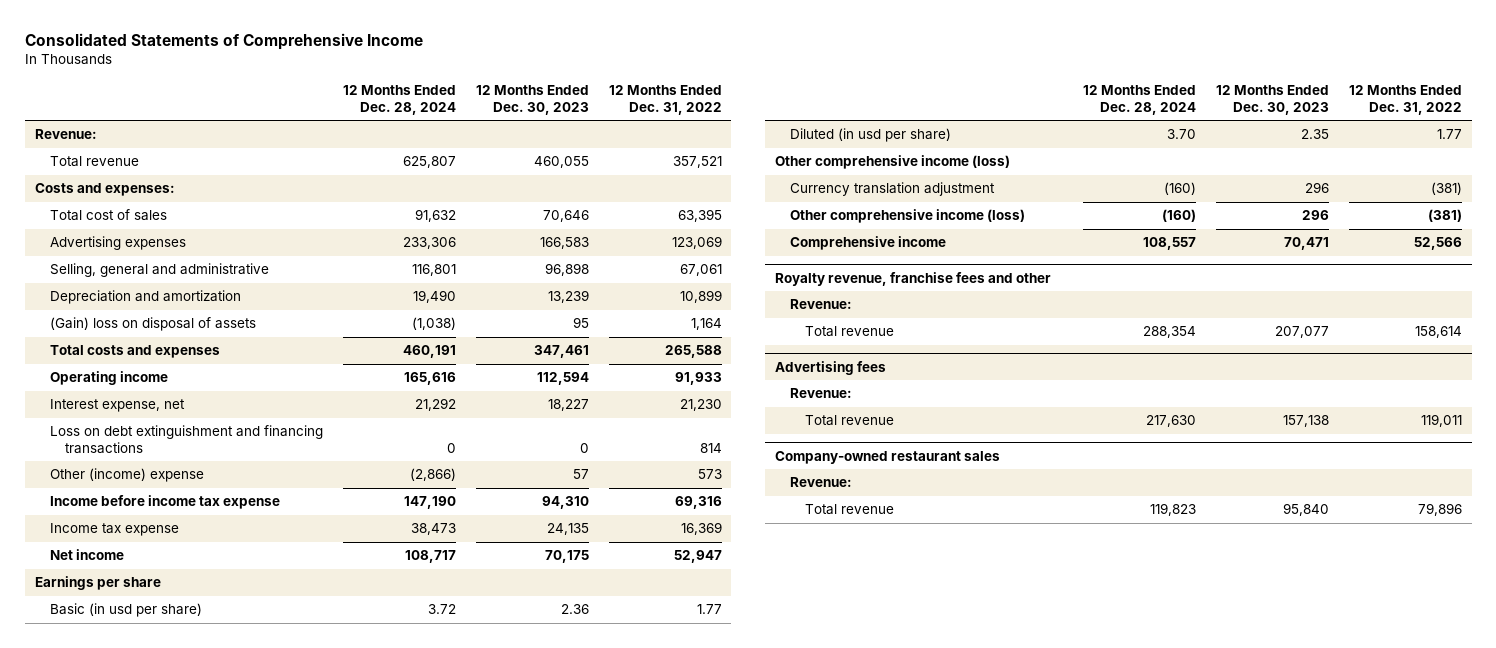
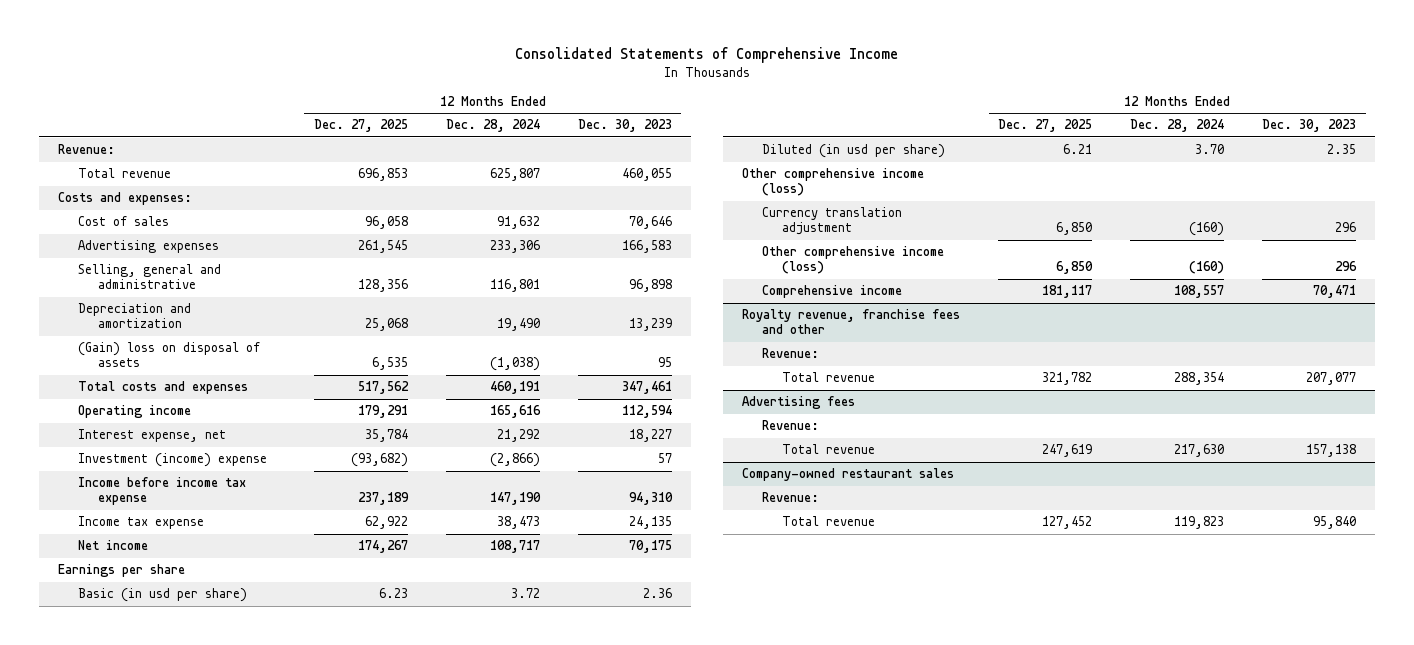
[608,85,722,115] 12 Months Ended Dec. 31, 2022 -> none
none -> [313,119,408,133] Dec. 27, 2025
[49,209,167,222] Total cost of sales -> [78,216,170,227] Cost of sales
[49,425,323,454] Loss on debt extinguishment and financing transactions -> none
[49,468,204,483] Other (income) expense -> [78,453,268,468] Investment (income) expense

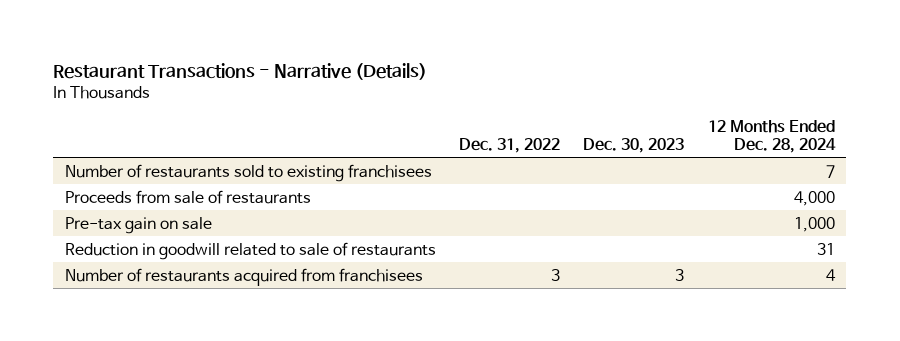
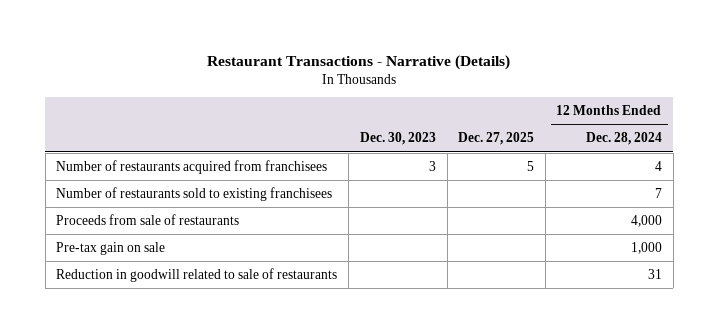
[459,137,561,153] Dec. 31, 2022 -> none
none -> [458,132,535,146] Dec. 27, 2025
[64,267,423,286] Number of restaurants acquired from franchisees -> [56,159,328,174] Number of restaurants acquired from franchisees

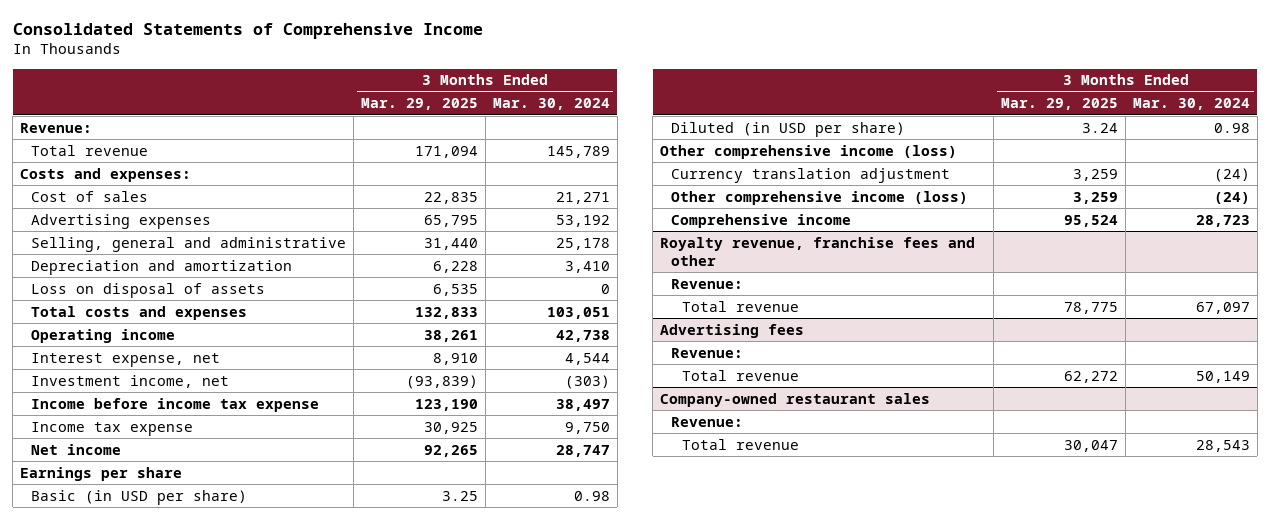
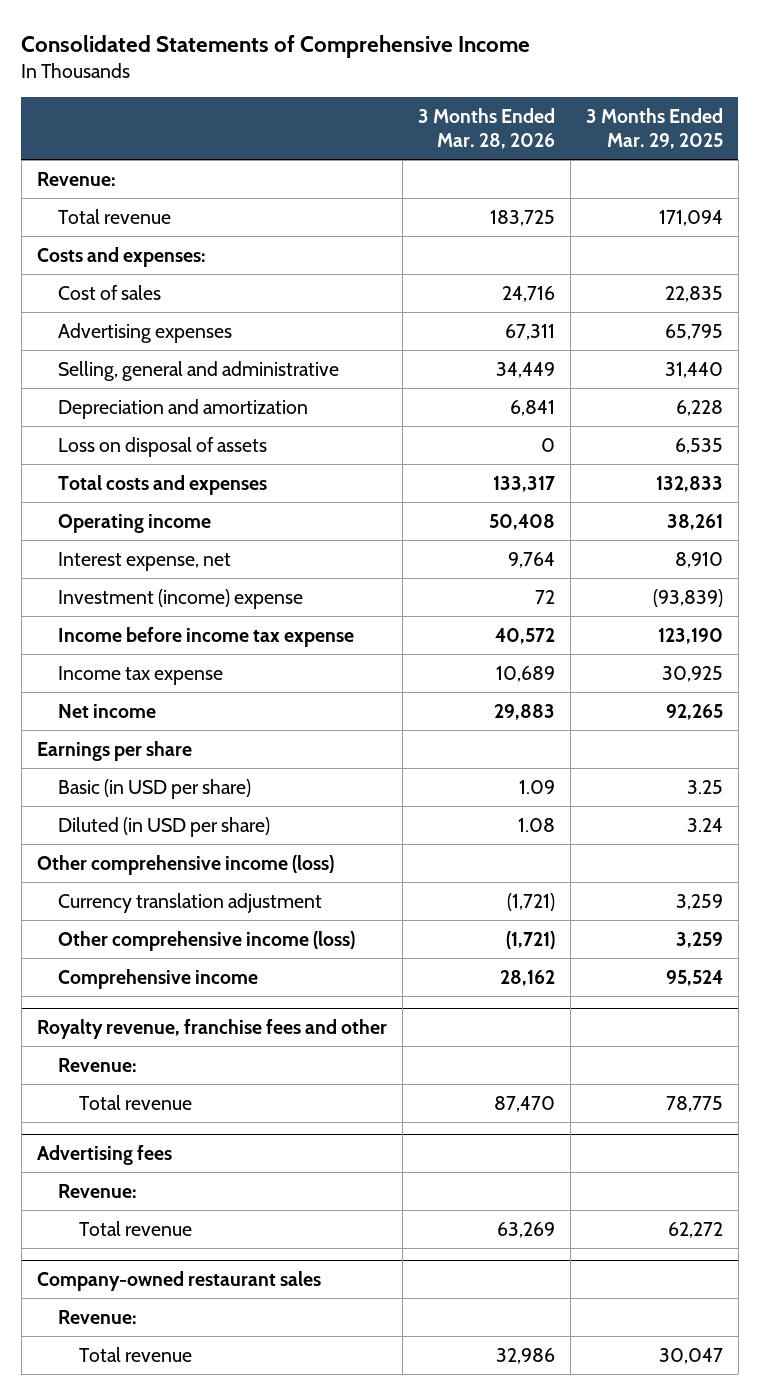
[492,98,610,111] Mar. 30, 2024 -> none
none -> [417,108,555,150] 3 Months Ended Mar. 28, 2026
[31,374,230,388] Investment income, net -> [58,588,304,609] Investment (income) expense

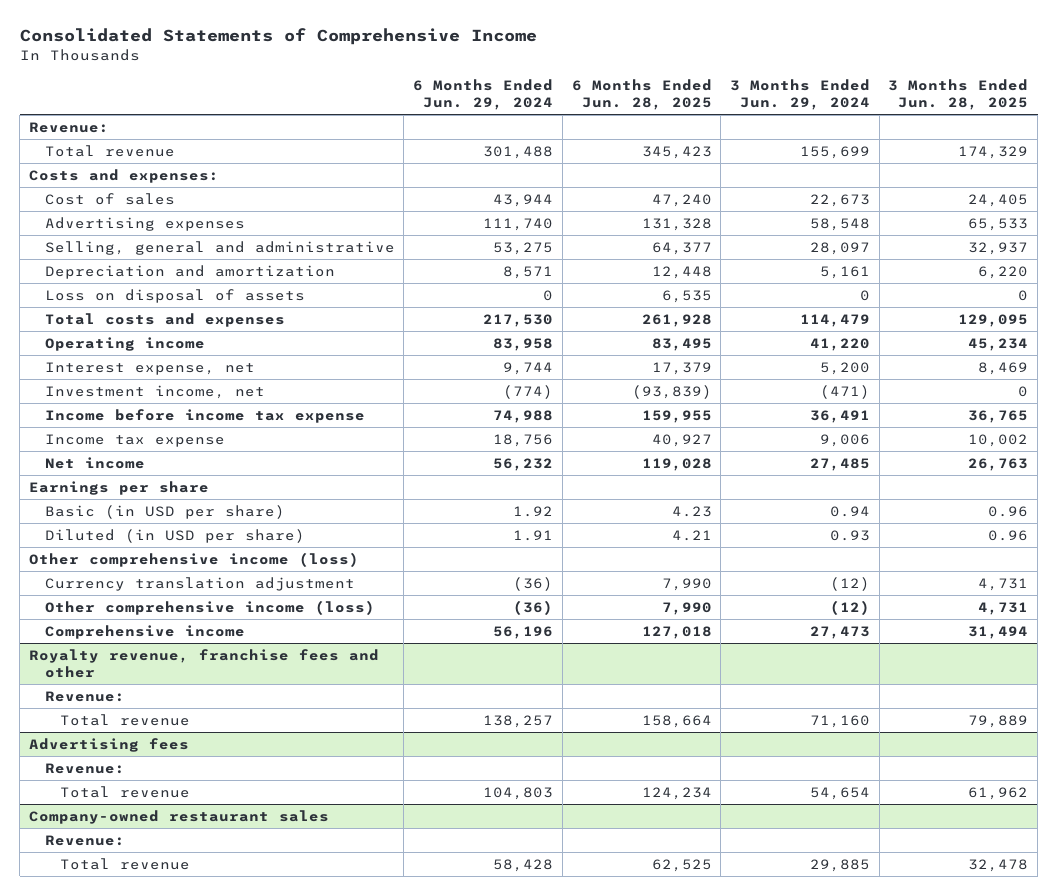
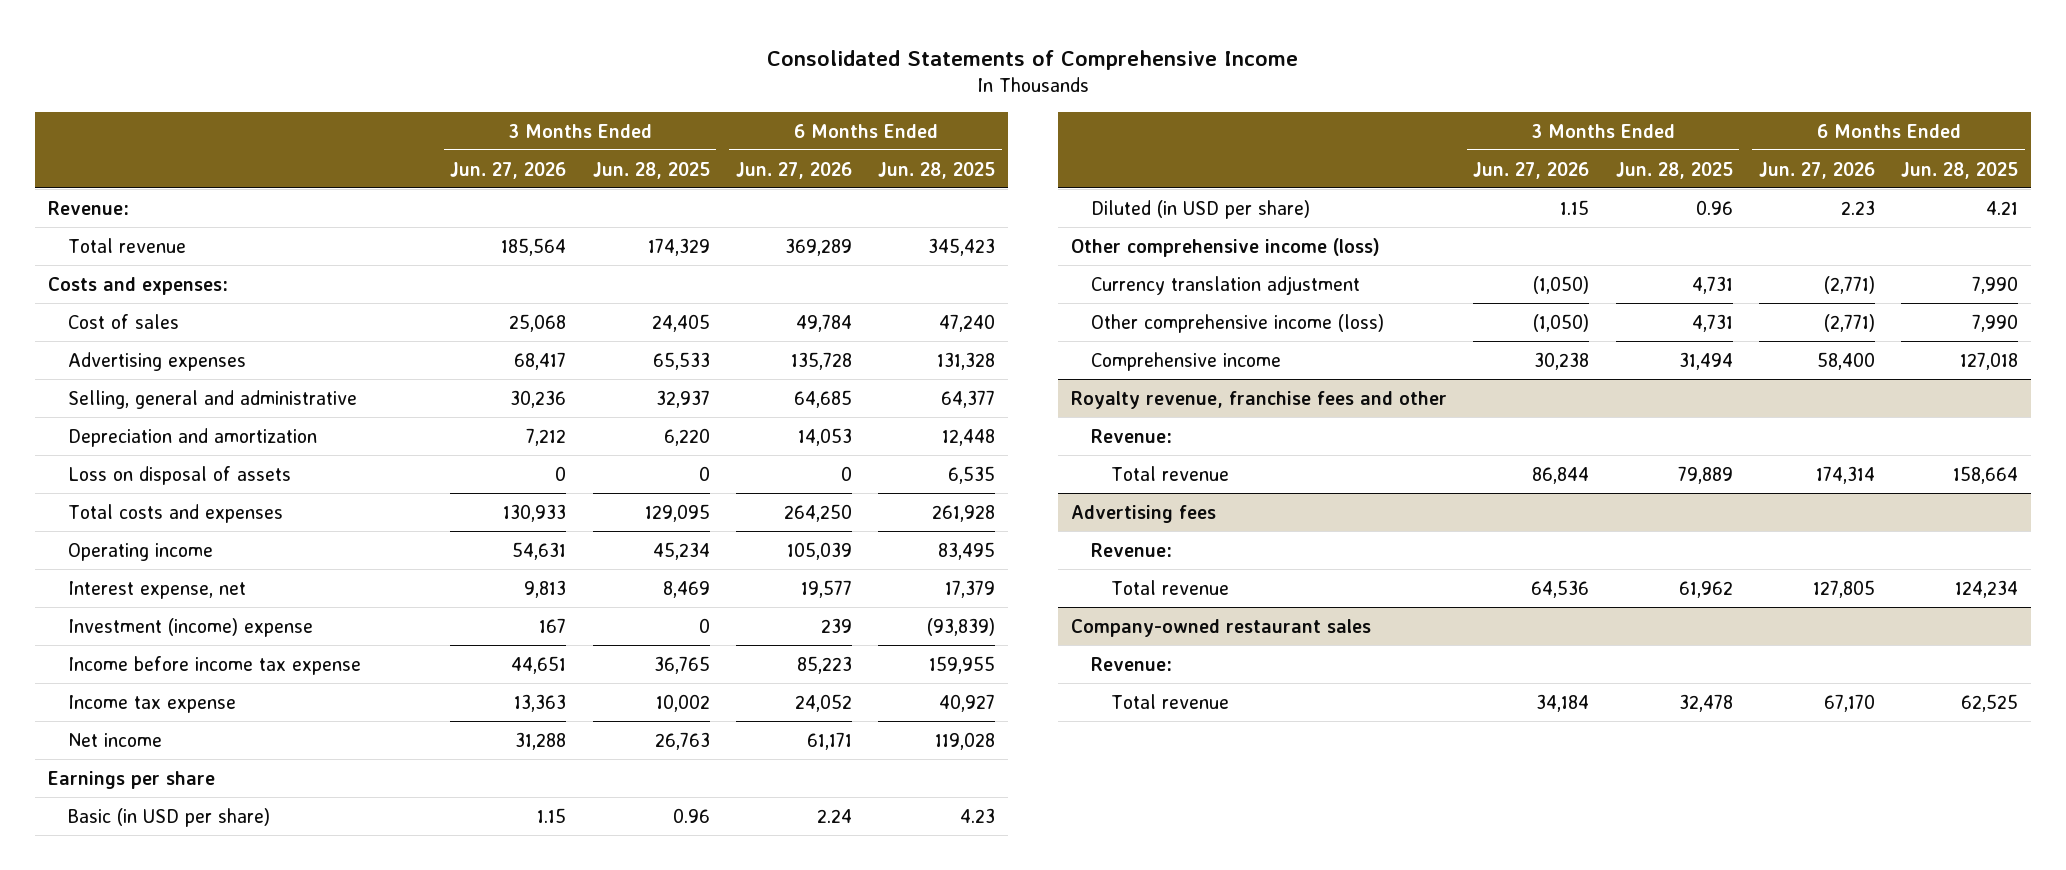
[413,79,554,111] 6 Months Ended Jun. 29, 2024 -> none
[729,79,870,111] 3 Months Ended Jun. 29, 2024 -> none
none -> [450,161,567,179] Jun. 27, 2026
none -> [735,161,852,179] Jun. 27, 2026
[44,384,265,399] Investment income, net -> [68,617,314,637] Investment (income) expense

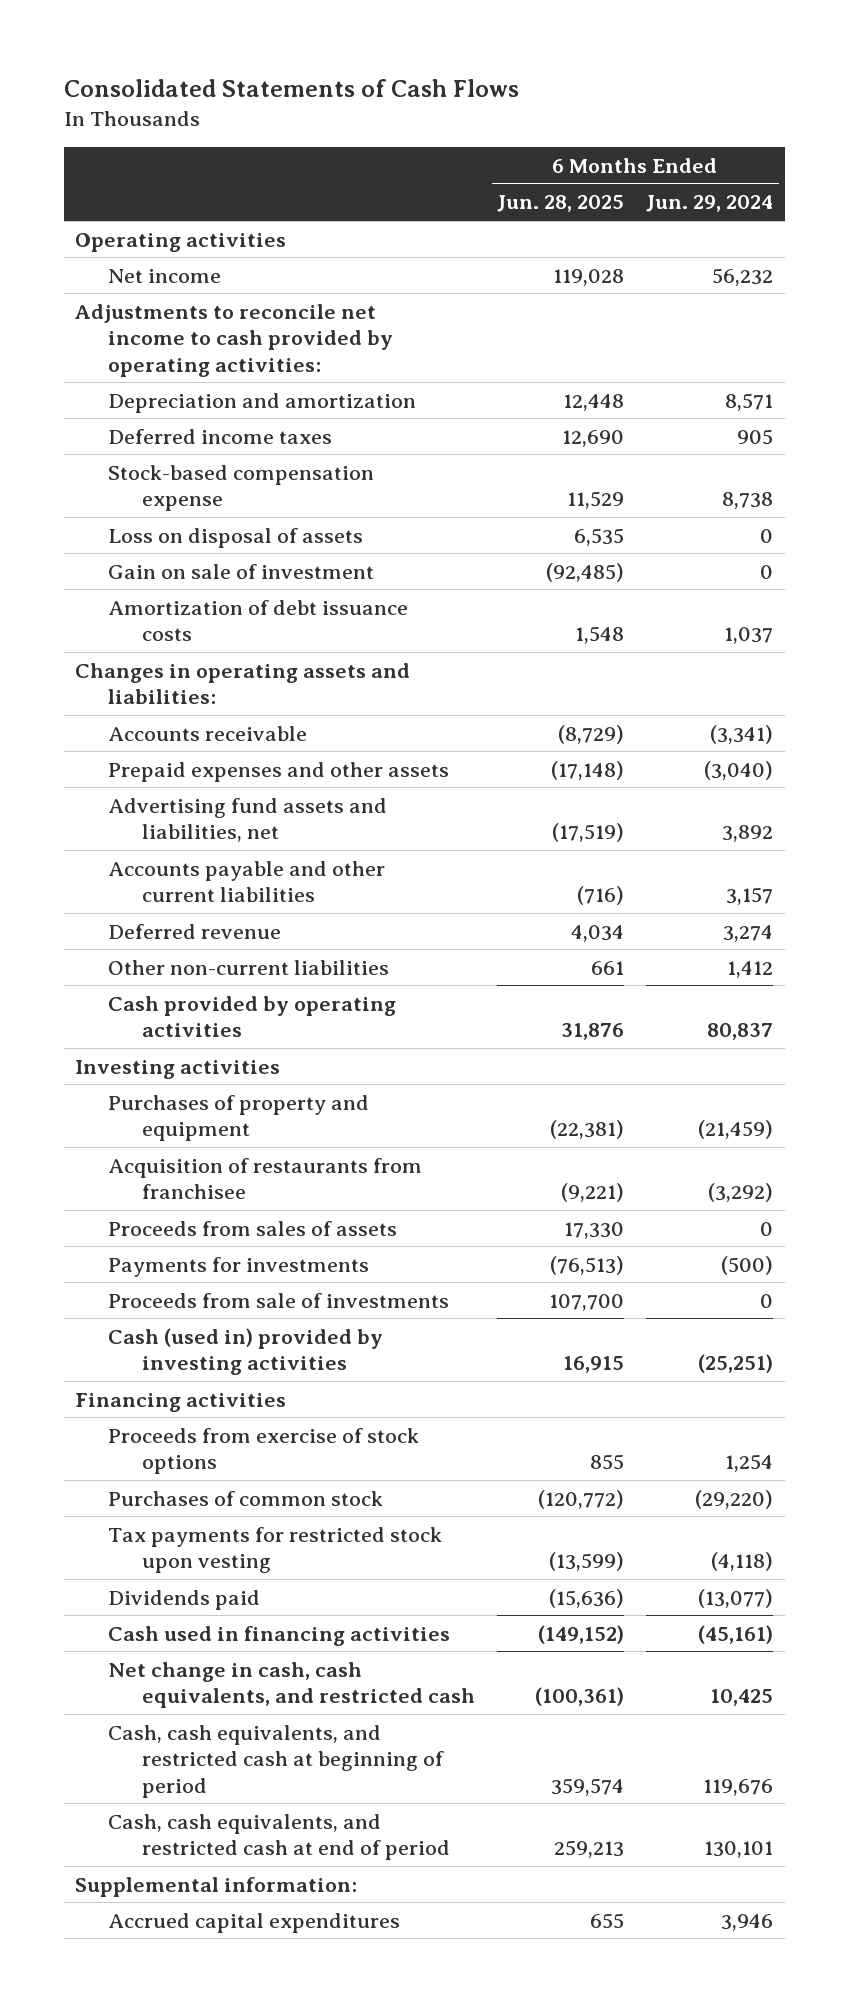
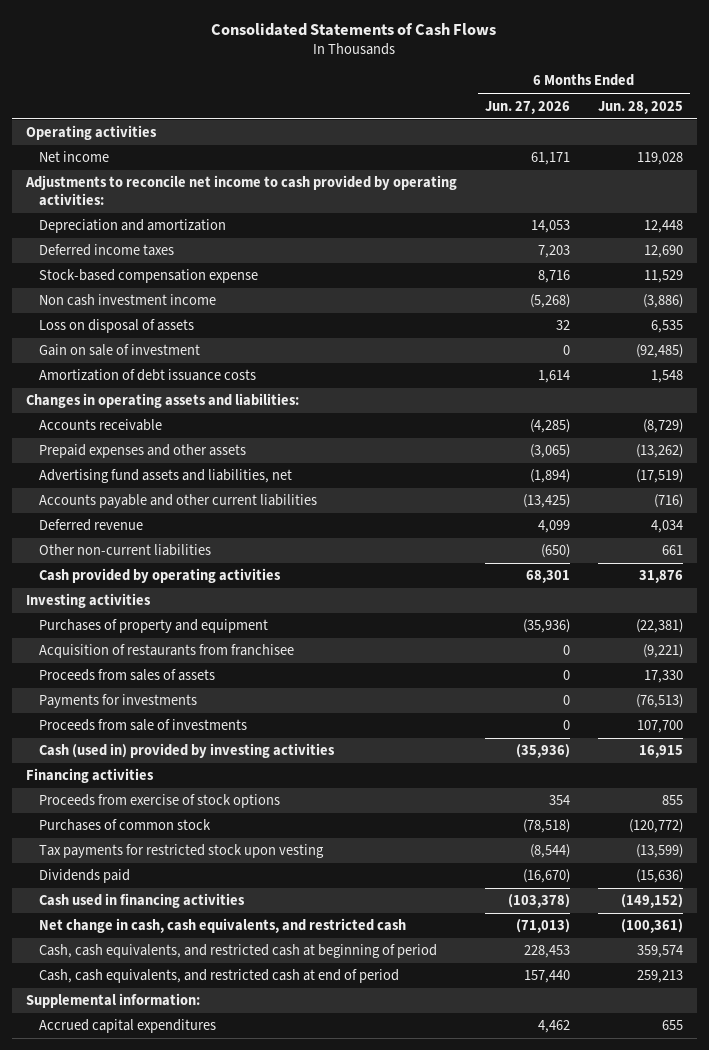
[646,195,774,213] Jun. 29, 2024 -> none
none -> [484,100,570,114] Jun. 27, 2026
none -> [38,294,216,307] Non cash investment income
[551,760,625,780] (17,148) -> [635,444,683,459] (13,262)

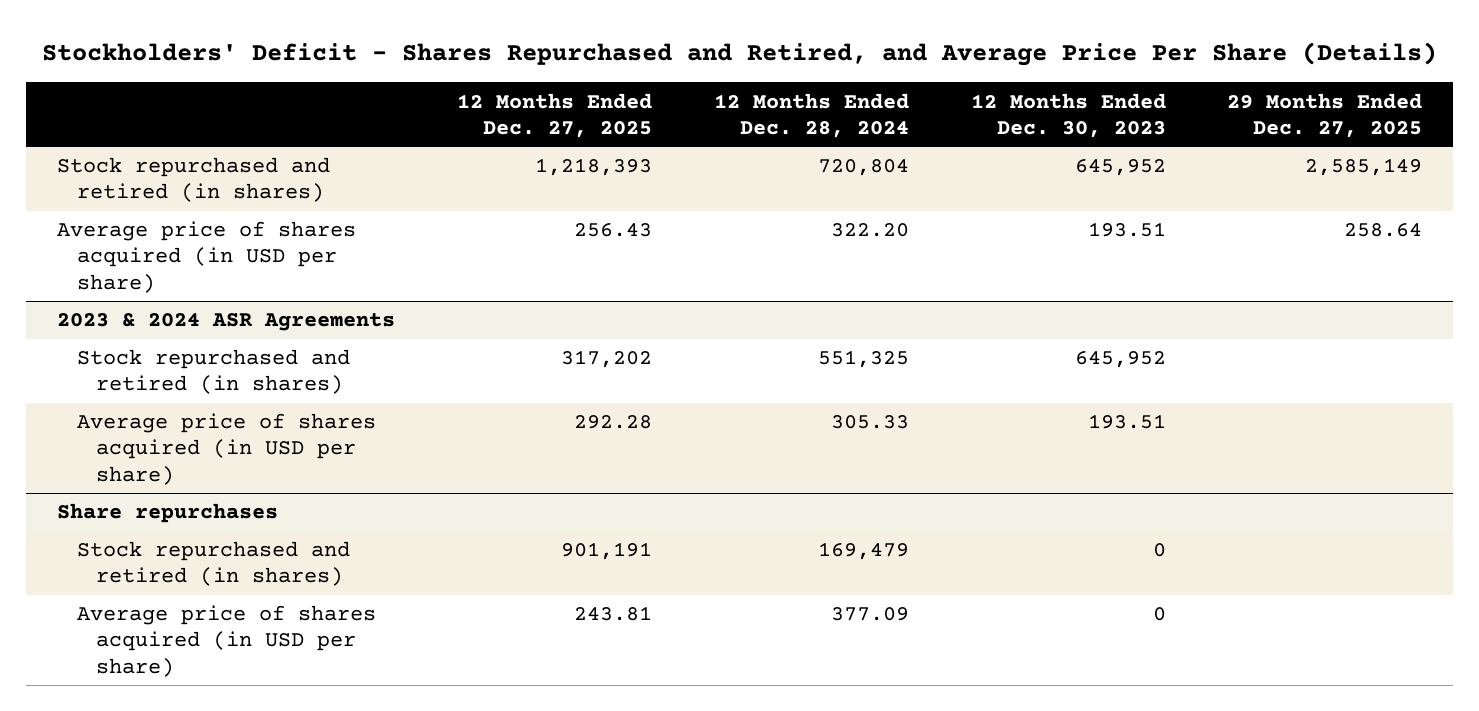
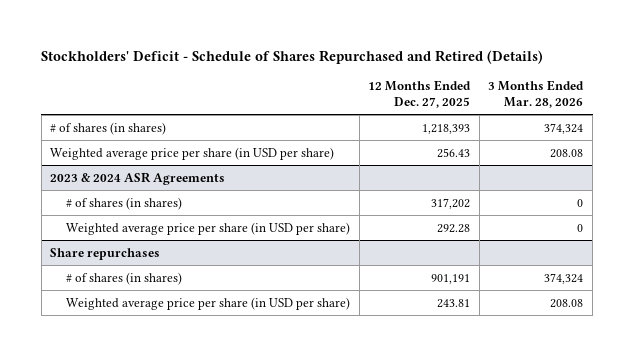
[41,42,1437,67] Stockholders' Deficit - Shares Repurchased and Retired, and Average Price Per Share (Details) -> [41,50,544,65] Stockholders' Deficit - Schedule of Shares Repurchased and Retired (Details)
[713,92,909,138] 12 Months Ended Dec. 28, 2024 -> none
[970,92,1166,138] 12 Months Ended Dec. 30, 2023 -> none
[1227,92,1423,138] 29 Months Ended Dec. 27, 2025 -> none
none -> [488,80,585,109] 3 Months Ended Mar. 28, 2026
[57,157,331,203] Stock repurchased and retired (in shares) -> [50,121,167,135] # of shares (in shares)
[57,221,357,293] Average price of shares acquired (in USD per share) -> [50,146,335,160] Weighted average price per share (in USD per share)
[76,349,350,395] Stock repurchased and retired (in shares) -> [66,196,183,210] # of shares (in shares)
[76,413,376,485] Average price of shares acquired (in USD per share) -> [66,221,351,235] Weighted average price per share (in USD per share)
[76,541,350,587] Stock repurchased and retired (in shares) -> [66,271,183,285] # of shares (in shares)
[76,605,376,677] Average price of shares acquired (in USD per share) -> [66,296,351,310] Weighted average price per share (in USD per share)

